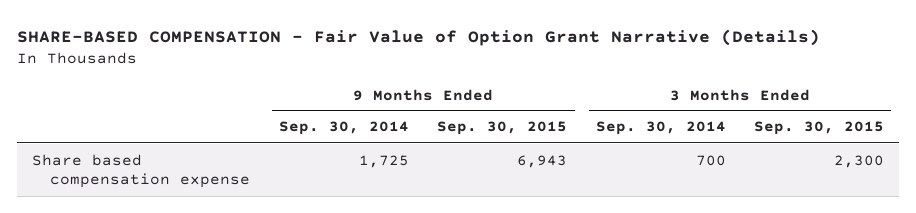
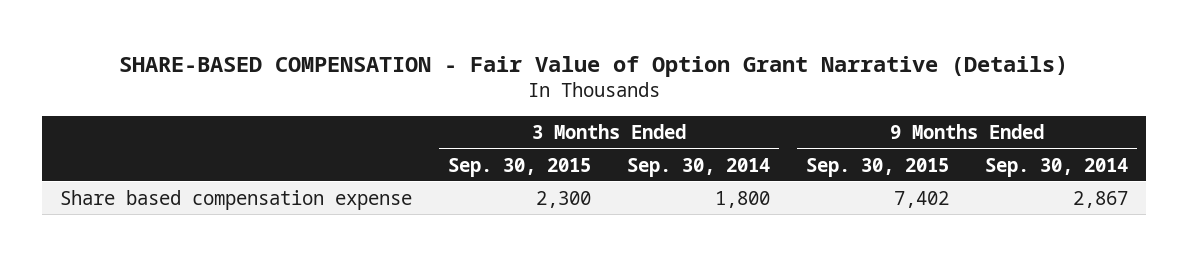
[358,154,409,168] 1,725 -> [1072,190,1128,208] 2,867
[517,154,568,168] 6,943 -> [893,190,949,208] 7,402
[695,154,726,166] 700 -> [714,190,770,208] 1,800

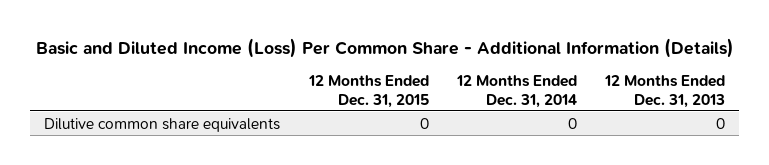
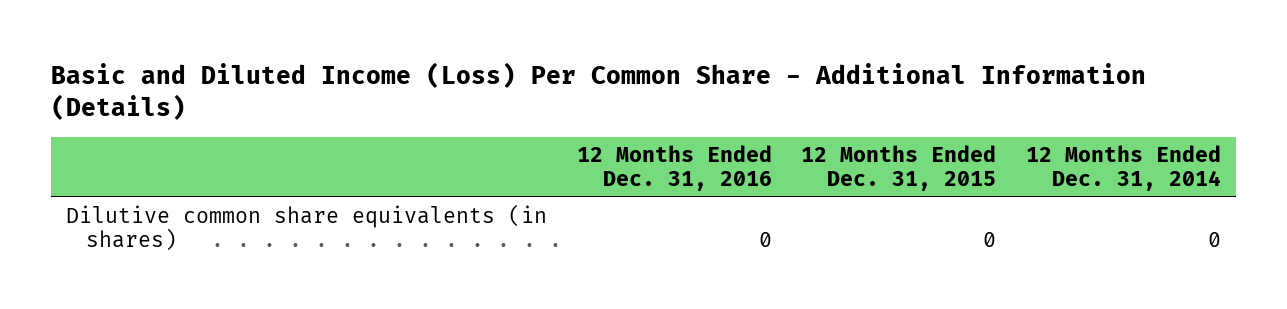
[604,75,726,108] 12 Months Ended Dec. 31, 2013 -> none
none -> [576,145,772,192] 12 Months Ended Dec. 31, 2016
[44,117,281,132] Dilutive common share equivalents -> [66,204,548,252] Dilutive common share equivalents (in shares)

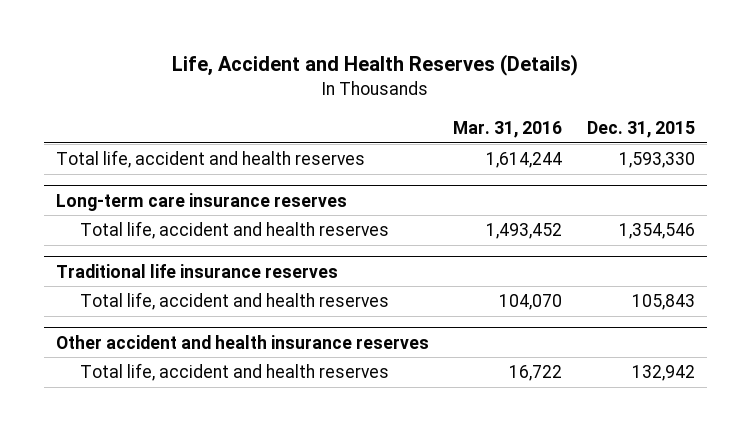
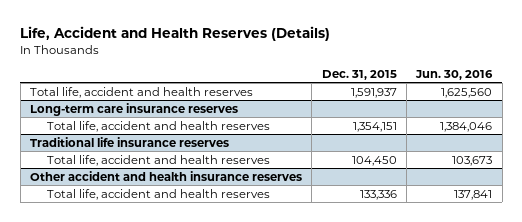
[453,120,563,138] Mar. 31, 2016 -> none
none -> [415,69,494,80] Jun. 30, 2016
[618,152,695,169] 1,593,330 -> [350,87,397,98] 1,591,937
[618,223,695,240] 1,354,546 -> [352,121,397,132] 1,354,151
[631,294,695,311] 105,843 -> [351,155,397,166] 104,450
[631,365,695,382] 132,942 -> [359,189,397,200] 133,336

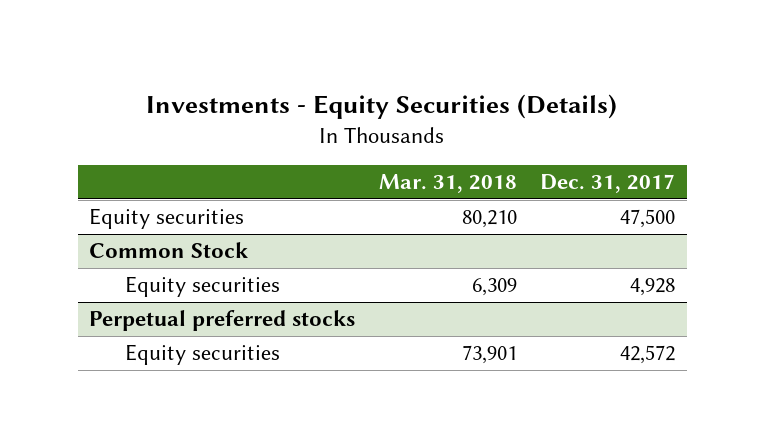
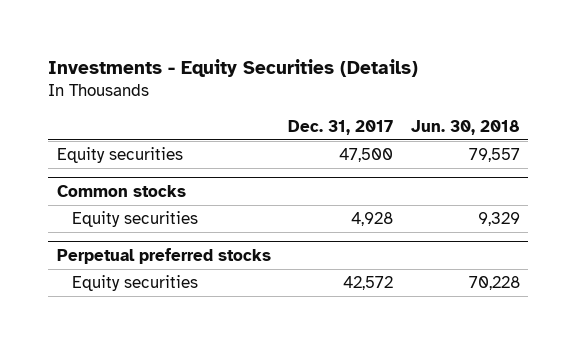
[378,174,517,194] Mar. 31, 2018 -> none
none -> [410,119,520,135] Jun. 30, 2018
[89,242,249,259] Common Stock -> [56,185,186,198] Common stocks

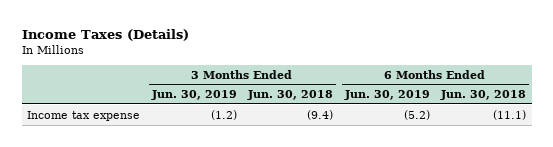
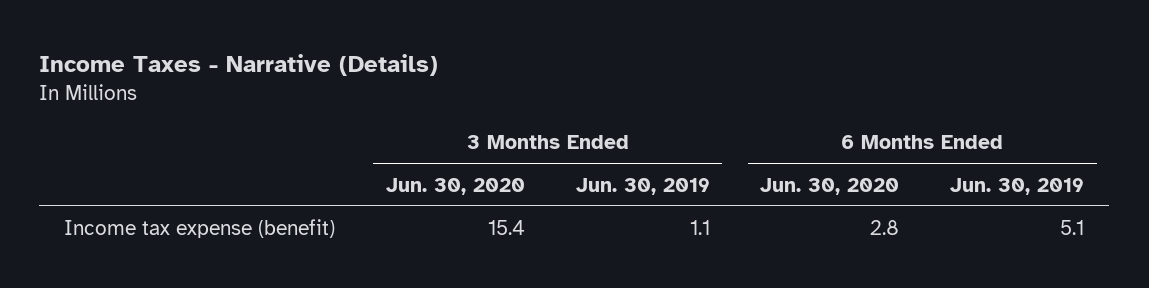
[21,28,189,41] Income Taxes (Details) -> [39,53,439,76] Income Taxes - Narrative (Details)
[247,90,334,101] Jun. 30, 2018 -> none
[439,90,526,101] Jun. 30, 2018 -> none
none -> [386,177,526,195] Jun. 30, 2020
none -> [760,177,900,195] Jun. 30, 2020
[27,110,141,121] Income tax expense -> [64,219,336,239] Income tax expense (benefit)
[210,109,237,120] (1.2) -> [689,220,710,236] 1.1
[403,109,430,120] (5.2) -> [1060,220,1085,236] 5.1

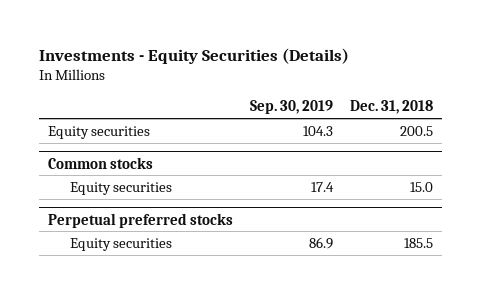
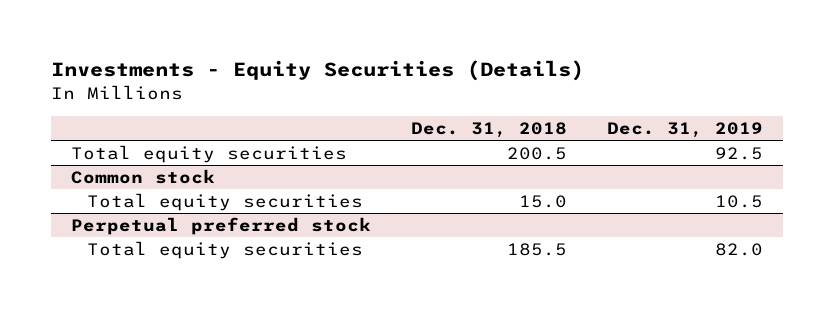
[249,100,333,115] Sep. 30, 2019 -> none
none -> [607,121,764,138] Dec. 31, 2019
[47,125,150,139] Equity securities -> [70,144,347,163] Total equity securities
[47,156,153,169] Common stocks -> [70,168,215,184] Common stock
[69,181,172,195] Equity securities -> [87,192,364,211] Total equity securities
[47,212,233,228] Perpetual preferred stocks -> [70,216,371,235] Perpetual preferred stock
[69,237,172,251] Equity securities -> [87,240,364,259] Total equity securities

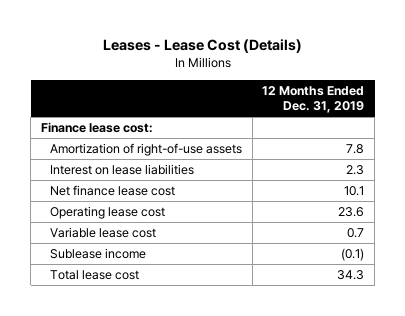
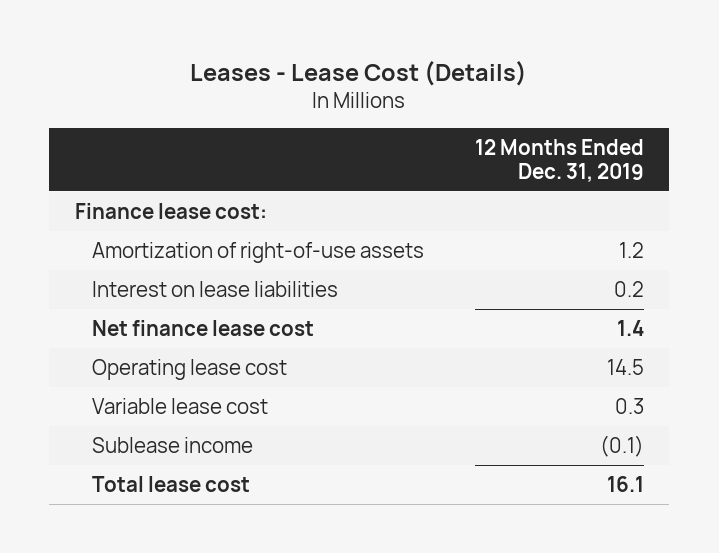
[346,144,365,155] 7.8 -> [618,241,644,258] 1.2
[346,165,365,176] 2.3 -> [613,280,644,297] 0.2
[344,186,365,197] 10.1 -> [616,319,644,336] 1.4
[338,207,365,218] 23.6 -> [606,358,644,375] 14.5
[347,228,365,239] 0.7 -> [614,397,644,414] 0.3
[337,270,365,281] 34.3 -> [606,475,644,492] 16.1

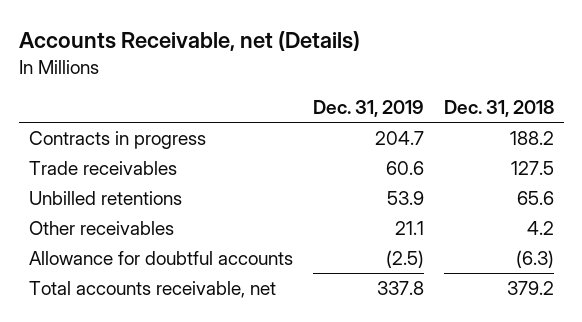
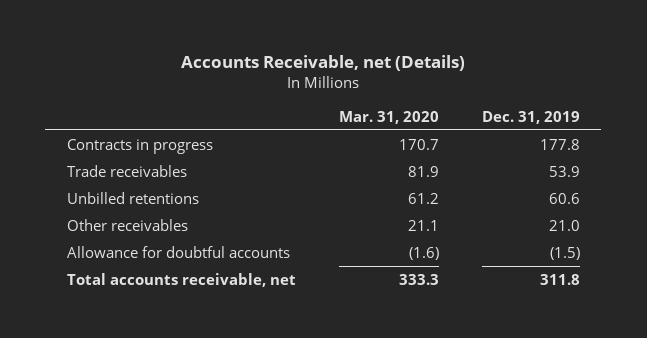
[443,100,554,118] Dec. 31, 2018 -> none
none -> [338,110,439,124] Mar. 31, 2020
[374,130,424,145] 204.7 -> [539,138,580,150] 177.8
[385,160,424,175] 60.6 -> [548,165,580,177] 53.9
[386,190,424,205] 53.9 -> [548,192,580,204] 60.6
[394,220,424,235] 21.1 -> [548,219,580,231] 21.0
[385,249,424,268] (2.5) -> [549,246,580,260] (1.5)
[376,280,424,295] 337.8 -> [539,273,580,285] 311.8

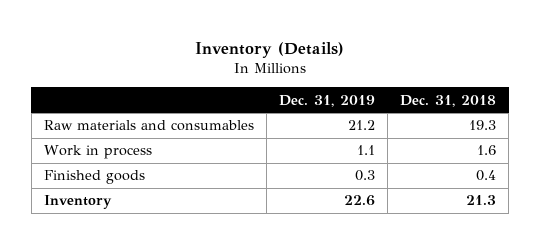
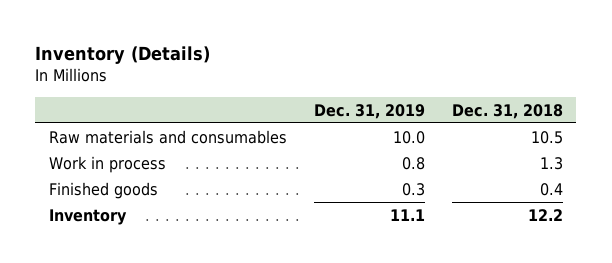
[347,120,375,131] 21.2 -> [392,130,425,144] 10.0
[468,120,496,131] 19.3 -> [530,130,563,144] 10.5
[356,145,375,156] 1.1 -> [401,156,425,170] 0.8
[476,145,496,156] 1.6 -> [539,156,563,170] 1.3
[343,195,375,207] 22.6 -> [389,208,425,221] 11.1
[465,195,496,206] 21.3 -> [527,208,563,221] 12.2

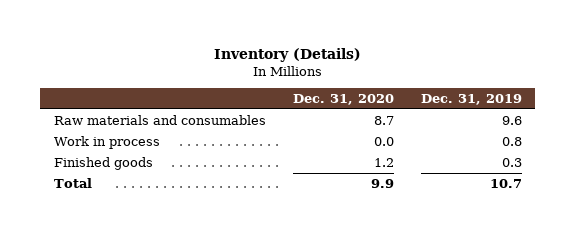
[451,103,563,119] Dec. 31, 2018 -> none
none -> [292,94,394,106] Dec. 31, 2020
[392,130,425,144] 10.0 -> [501,115,522,125] 9.6
[48,208,127,225] Inventory -> none
none -> [53,177,92,188] Total

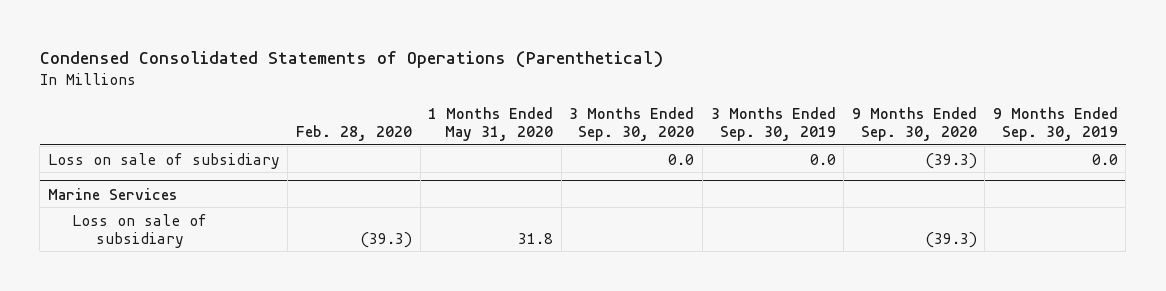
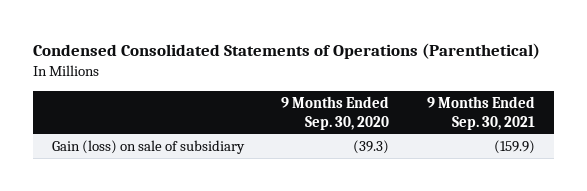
[296,125,413,142] Feb. 28, 2020 -> none
[428,107,554,142] 1 Months Ended May 31, 2020 -> none
[569,107,695,142] 3 Months Ended Sep. 30, 2020 -> none
[710,107,836,142] 3 Months Ended Sep. 30, 2019 -> none
[992,107,1118,142] 9 Months Ended Sep. 30, 2019 -> none
none -> [427,95,536,130] 9 Months Ended Sep. 30, 2021
[47,187,177,200] Marine Services -> none
[72,213,208,248] Loss on sale of subsidiary -> none
[47,152,280,169] Loss on sale of subsidiary -> [51,139,245,154] Gain (loss) on sale of subsidiary

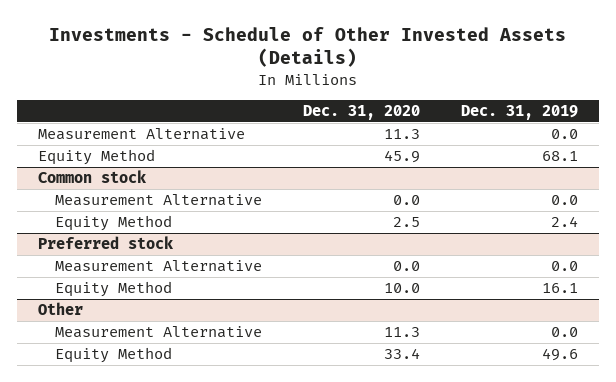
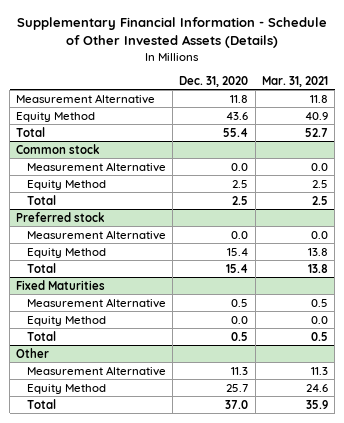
[49,26,567,68] Investments - Schedule of Other Invested Assets (Details) -> [17,17,328,49] Supplementary Financial Information - Schedule of Other Invested Assets (Details)
[461,105,579,121] Dec. 31, 2019 -> none
none -> [262,75,329,87] Mar. 31, 2021
[384,129,421,140] 11.3 -> [230,94,249,103] 11.8
[384,150,421,164] 45.9 -> [226,111,249,120] 43.6
none -> [16,126,46,137] Total
none -> [26,194,56,205] Total
[384,283,421,294] 10.0 -> [227,247,249,256] 15.4
none -> [26,262,56,273] Total
none -> [16,279,106,290] Fixed Maturities
none -> [26,297,166,308] Measurement Alternative
none -> [26,315,106,326] Equity Method
none -> [26,330,56,341] Total
[384,348,421,360] 33.4 -> [226,383,249,392] 25.7
none -> [26,398,56,409] Total

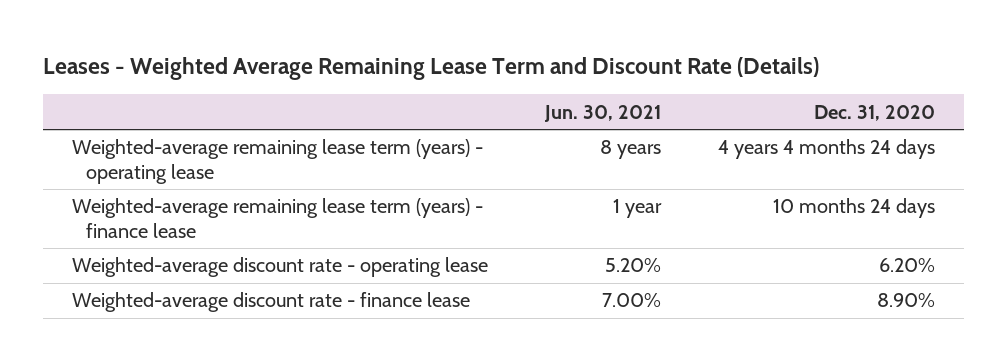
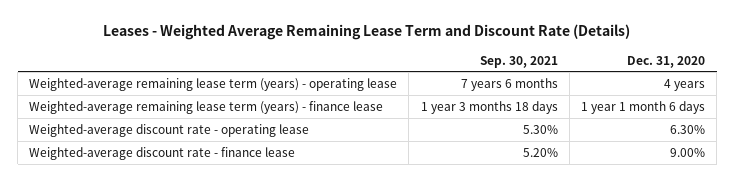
[544,104,662,122] Jun. 30, 2021 -> none
none -> [479,55,558,68] Sep. 30, 2021
[718,139,936,160] 4 years 4 months 24 days -> [664,78,706,91] 4 years
[773,198,936,219] 10 months 24 days -> [581,100,706,114] 1 year 1 month 6 days
[879,258,936,273] 6.20% -> [670,124,706,134] 6.30%
[877,293,936,308] 8.90% -> [670,147,706,157] 9.00%

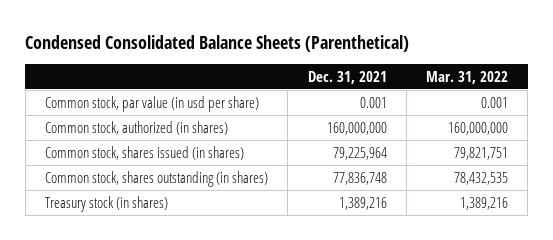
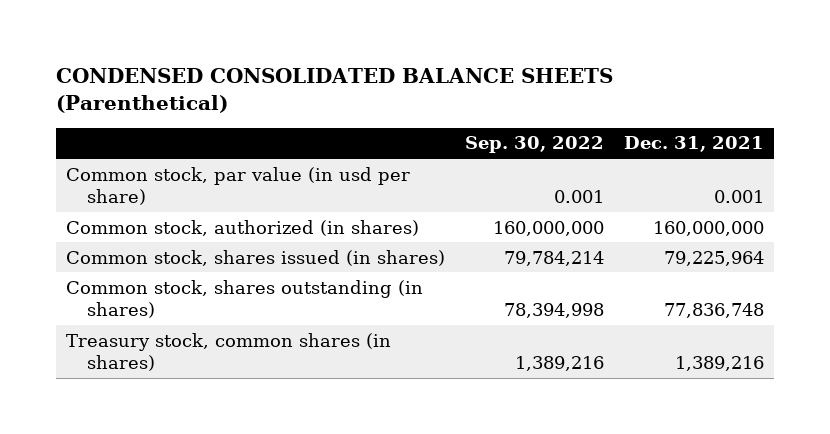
[25,34,410,52] Condensed Consolidated Balance Sheets (Parenthetical) -> [55,68,613,114] CONDENSED CONSOLIDATED BALANCE SHEETS (Parenthetical)
[425,70,508,84] Mar. 31, 2022 -> none
none -> [465,136,605,154] Sep. 30, 2022
[45,195,169,212] Treasury stock (in shares) -> [66,332,392,371] Treasury stock, common shares (in shares)

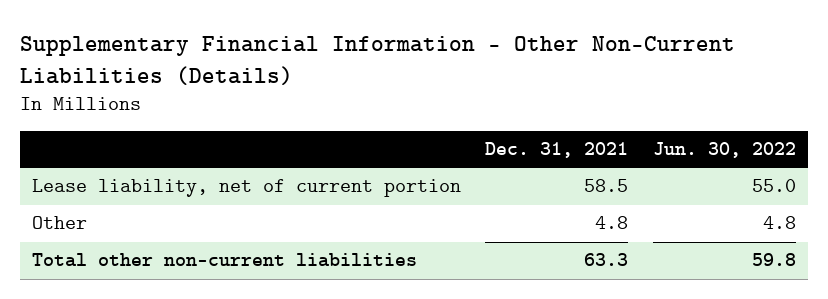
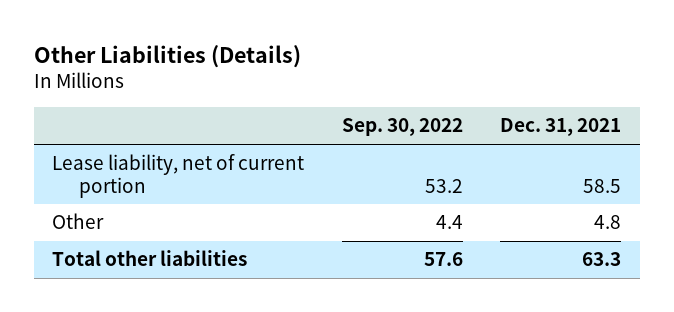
[19,36,735,85] Supplementary Financial Information - Other Non-Current Liabilities (Details) -> [33,44,301,68] Other Liabilities (Details)
[652,142,796,159] Jun. 30, 2022 -> none
none -> [341,118,463,137] Sep. 30, 2022
[31,253,417,268] Total other non-current liabilities -> [52,250,248,267] Total other liabilities

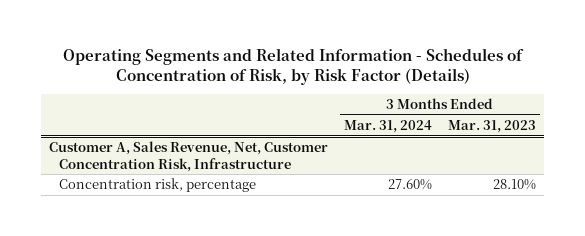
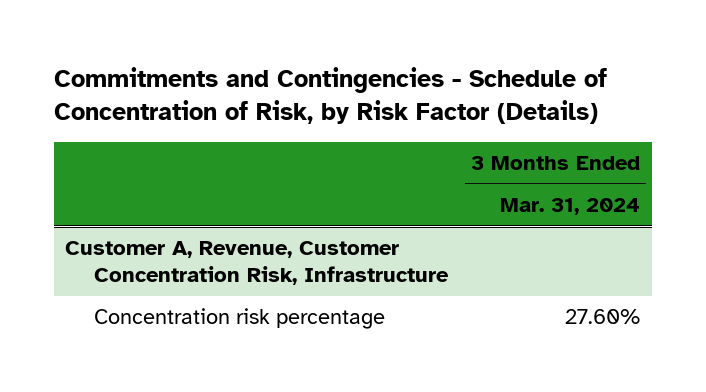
[62,47,524,85] Operating Segments and Related Information - Schedules of Concentration of Risk, by Risk Factor (Details) -> [53,66,607,125] Commitments and Contingencies - Schedule of Concentration of Risk, by Risk Factor (Details)
[448,120,537,134] Mar. 31, 2023 -> none
[48,141,328,172] Customer A, Sales Revenue, Net, Customer Concentration Risk, Infrastructure -> [65,241,449,285] Customer A, Revenue, Customer Concentration Risk, Infrastructure
[59,178,257,193] Concentration risk, percentage -> [93,308,385,330] Concentration risk percentage

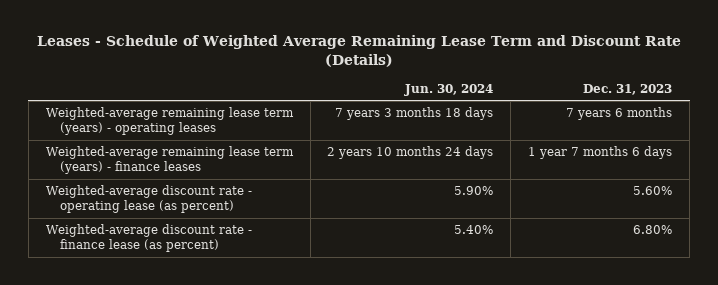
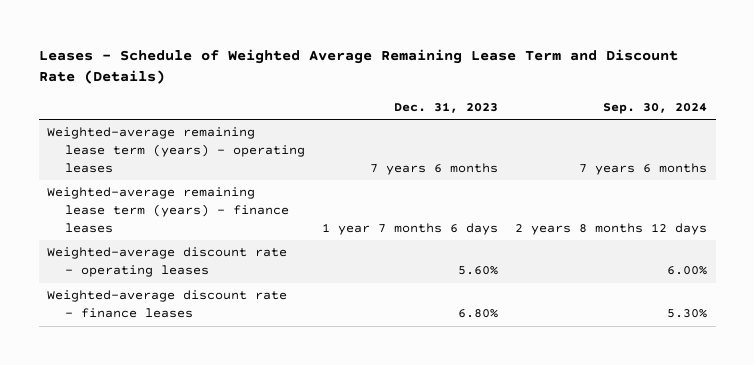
[404,83,494,96] Jun. 30, 2024 -> none
none -> [603,102,708,114] Sep. 30, 2024
[45,185,252,214] Weighted-average discount rate - operating lease (as percent) -> [47,247,288,278] Weighted-average discount rate - operating leases
[45,224,252,253] Weighted-average discount rate - finance lease (as percent) -> [47,290,288,319] Weighted-average discount rate - finance leases

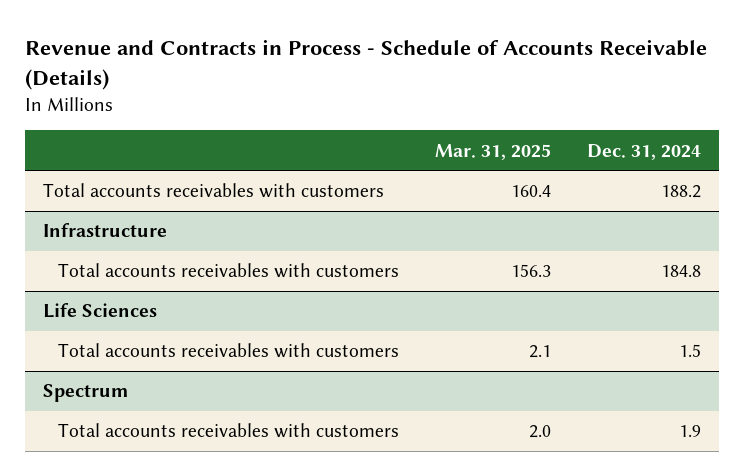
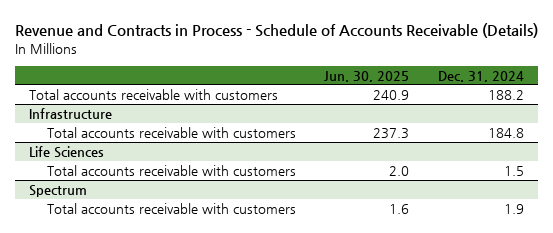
[434,143,551,160] Mar. 31, 2025 -> none
none -> [324,70,410,82] Jun. 30, 2025
[42,183,384,199] Total accounts receivables with customers -> [29,88,279,100] Total accounts receivable with customers
[57,263,399,279] Total accounts receivables with customers -> [46,126,296,138] Total accounts receivable with customers
[57,343,399,359] Total accounts receivables with customers -> [46,164,296,176] Total accounts receivable with customers
[57,423,399,439] Total accounts receivables with customers -> [46,202,296,214] Total accounts receivable with customers

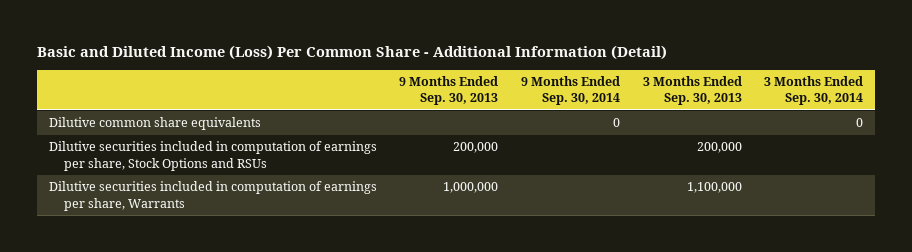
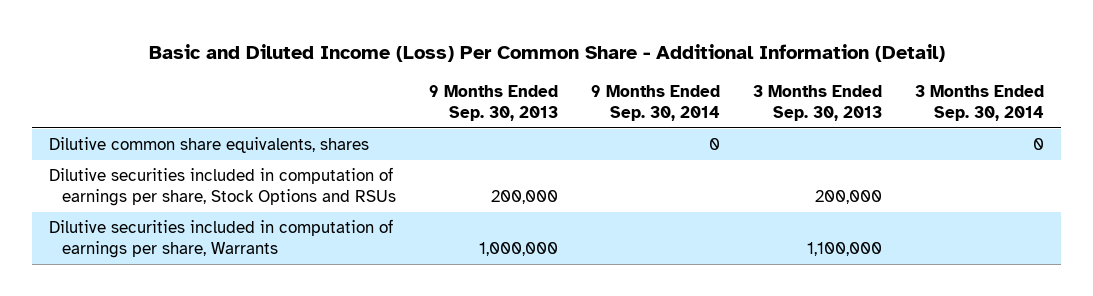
[48,117,261,131] Dilutive common share equivalents -> [48,137,369,154] Dilutive common share equivalents, shares

